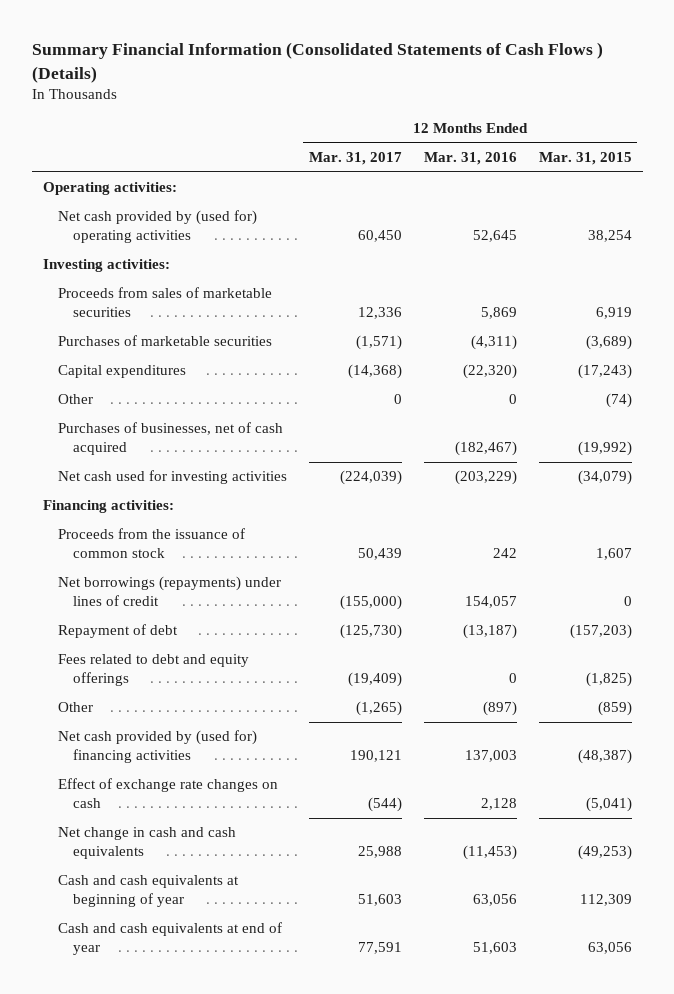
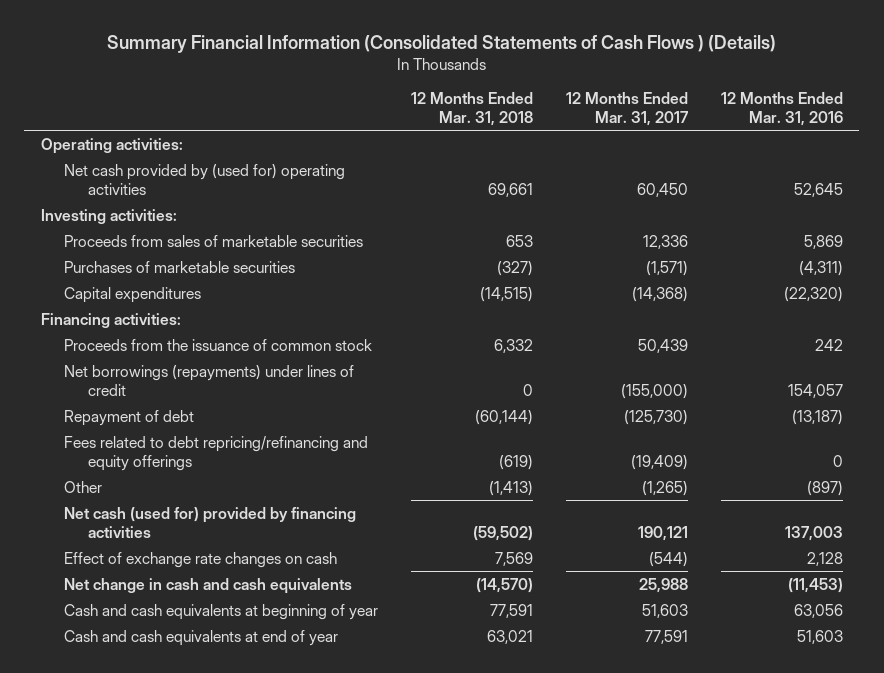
[538,152,632,166] Mar. 31, 2015 -> none
none -> [411,92,534,127] 12 Months Ended Mar. 31, 2018
[58,394,94,405] Other -> none
[58,422,284,456] Purchases of businesses, net of cash acquired -> none
[58,470,288,485] Net cash used for investing activities -> none
[58,654,250,687] Fees related to debt and equity offerings -> [64,435,369,471] Fees related to debt repricing/refinancing and equity offerings
[58,730,258,764] Net cash provided by (used for) financing activities -> [64,506,357,538] Net cash (used for) provided by financing activities

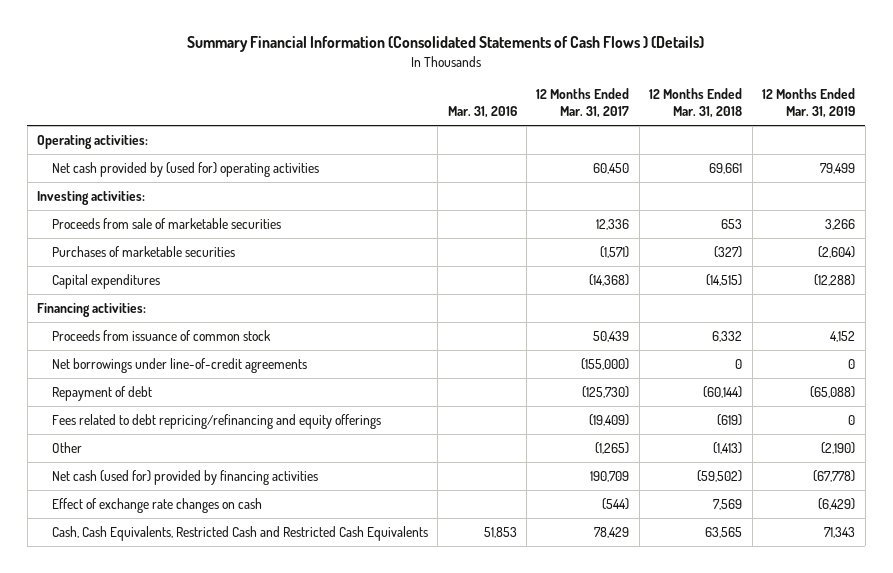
[720,92,843,127] 12 Months Ended Mar. 31, 2016 -> none
none -> [447,106,517,119] Mar. 31, 2016
none -> [762,87,856,119] 12 Months Ended Mar. 31, 2019
[64,234,364,247] Proceeds from sales of marketable securities -> [51,217,281,229] Proceeds from sale of marketable securities
[64,338,373,351] Proceeds from the issuance of common stock -> [51,329,271,341] Proceeds from issuance of common stock
[64,364,355,396] Net borrowings (repayments) under lines of credit -> [51,357,307,373] Net borrowings under line-of-credit agreements
[638,525,689,541] 190,121 -> [590,470,630,482] 190,709
[64,577,353,594] Net change in cash and cash equivalents -> none
[64,603,379,620] Cash and cash equivalents at beginning of year -> none
[64,629,339,646] Cash and cash equivalents at end of year -> none
none -> [51,525,428,541] Cash, Cash Equivalents, Restricted Cash and Restricted Cash Equivalents

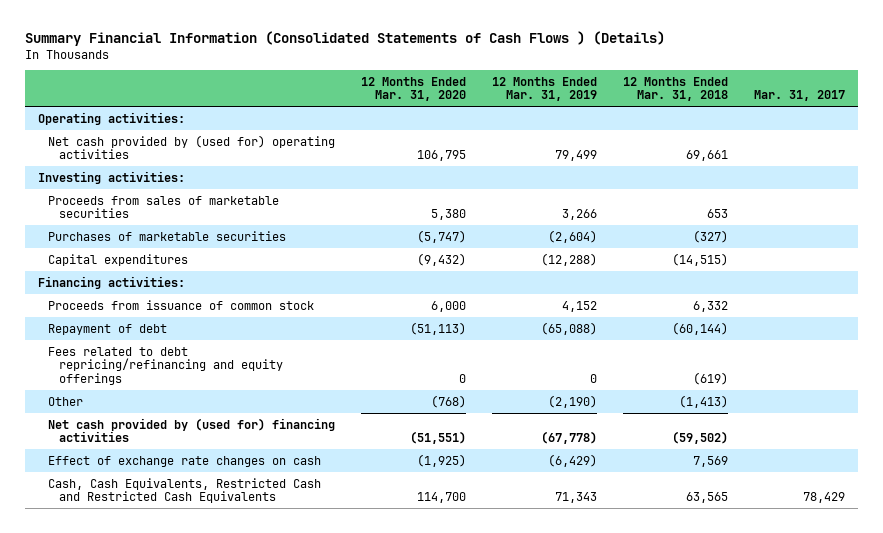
[447,106,517,119] Mar. 31, 2016 -> none
[536,87,630,119] 12 Months Ended Mar. 31, 2017 -> none
none -> [361,76,467,102] 12 Months Ended Mar. 31, 2020
none -> [754,90,846,102] Mar. 31, 2017
[51,217,281,229] Proceeds from sale of marketable securities -> [48,195,280,219] Proceeds from sales of marketable securities
[51,357,307,373] Net borrowings under line-of-credit agreements -> none
[51,469,318,485] Net cash (used for) provided by financing activities -> [48,417,336,443] Net cash provided by (used for) financing activities

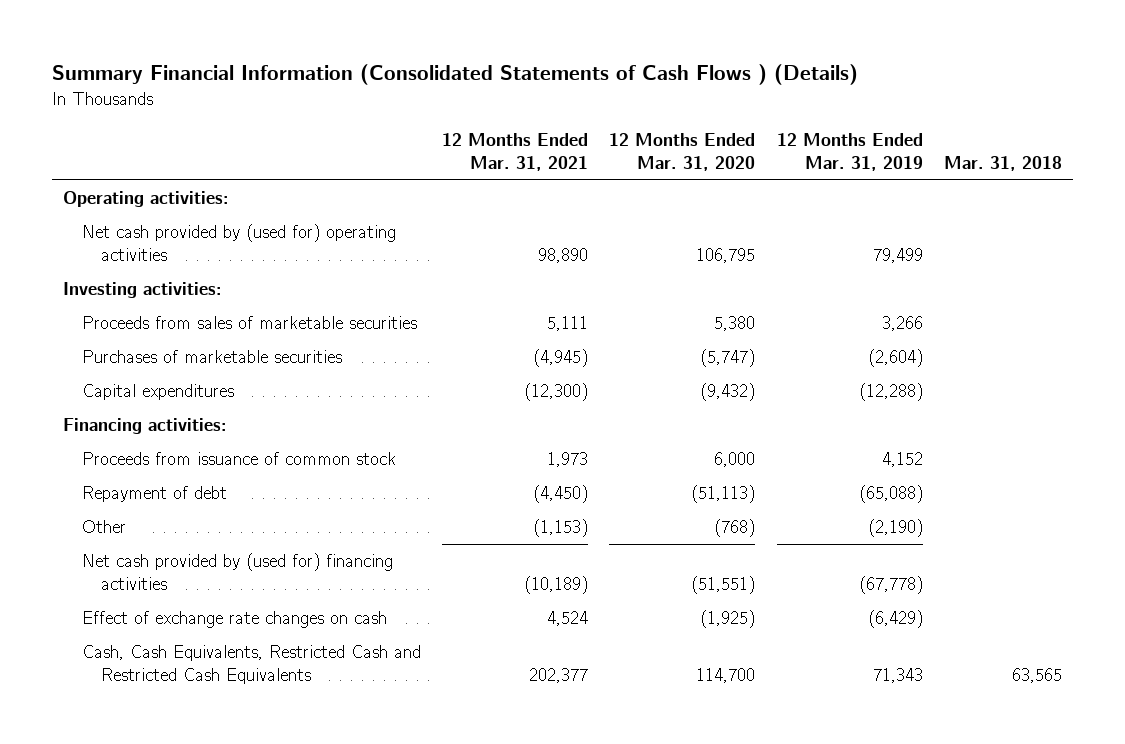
[623,76,729,102] 12 Months Ended Mar. 31, 2018 -> none
[754,90,846,102] Mar. 31, 2017 -> none
none -> [442,132,589,171] 12 Months Ended Mar. 31, 2021
none -> [944,155,1063,171] Mar. 31, 2018
[48,346,284,385] Fees related to debt repricing/refinancing and equity offerings -> none

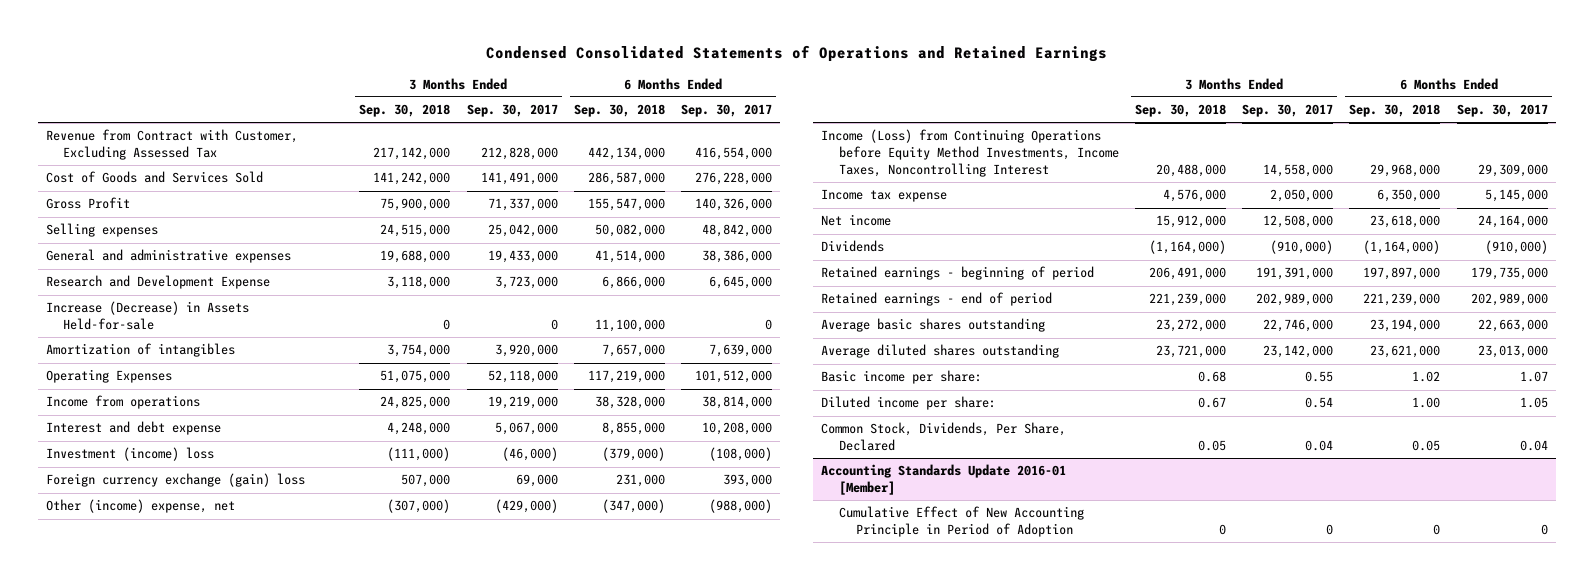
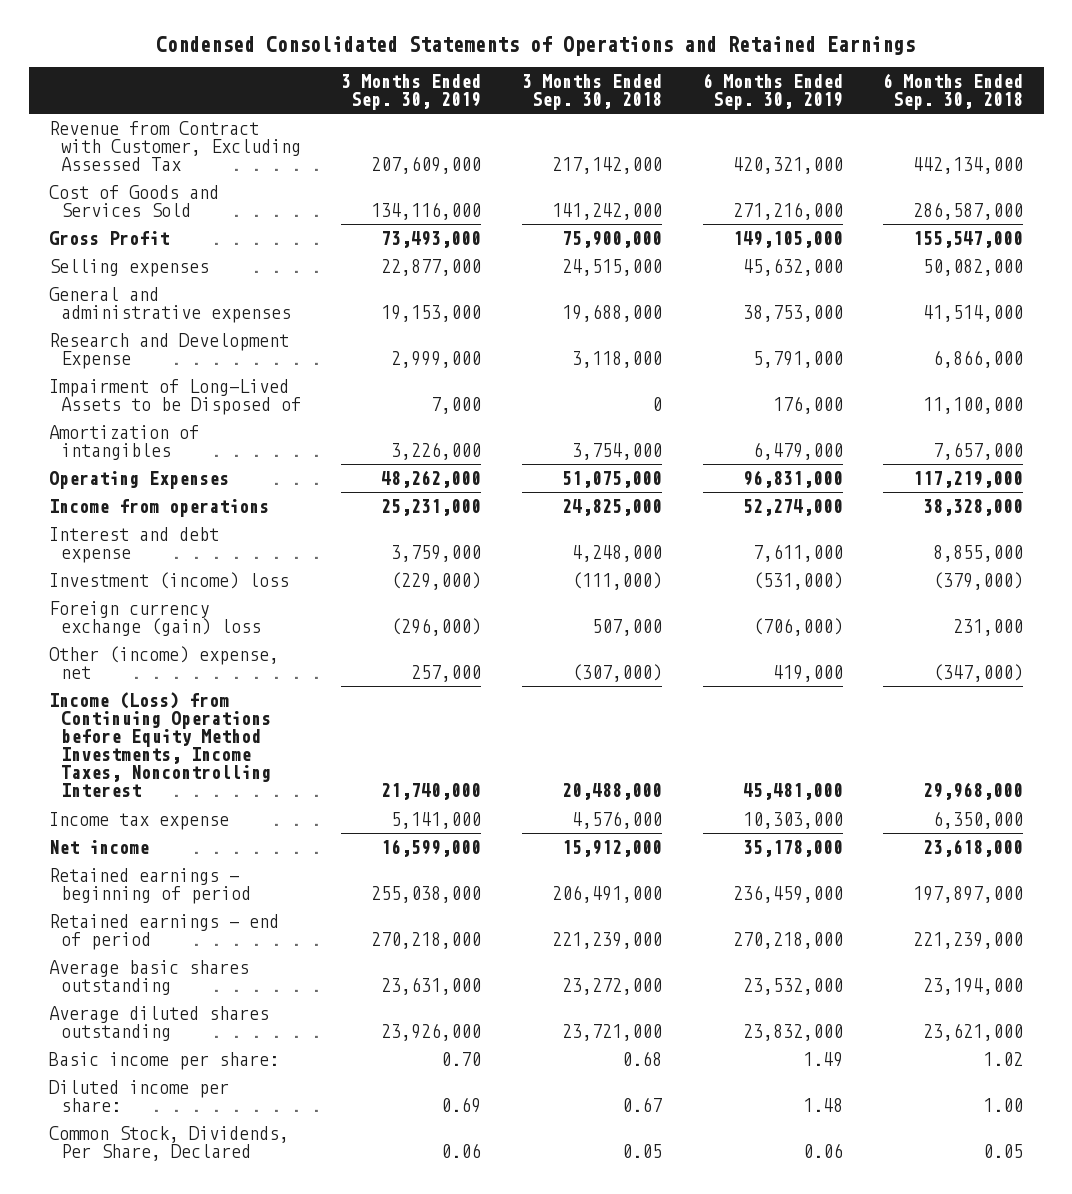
[466,104,558,118] Sep. 30, 2017 -> none
[681,104,773,118] Sep. 30, 2017 -> none
none -> [341,73,482,110] 3 Months Ended Sep. 30, 2019
none -> [702,72,843,110] 6 Months Ended Sep. 30, 2019
[45,301,249,331] Increase (Decrease) in Assets Held-for-sale -> [49,379,301,416] Impairment of Long-Lived Assets to be Disposed of
[821,240,885,253] Dividends -> none
[821,464,1067,496] Accounting Standards Update 2016-01 [Member] -> none
[838,506,1084,538] Cumulative Effect of New Accounting Principle in Period of Adoption -> none

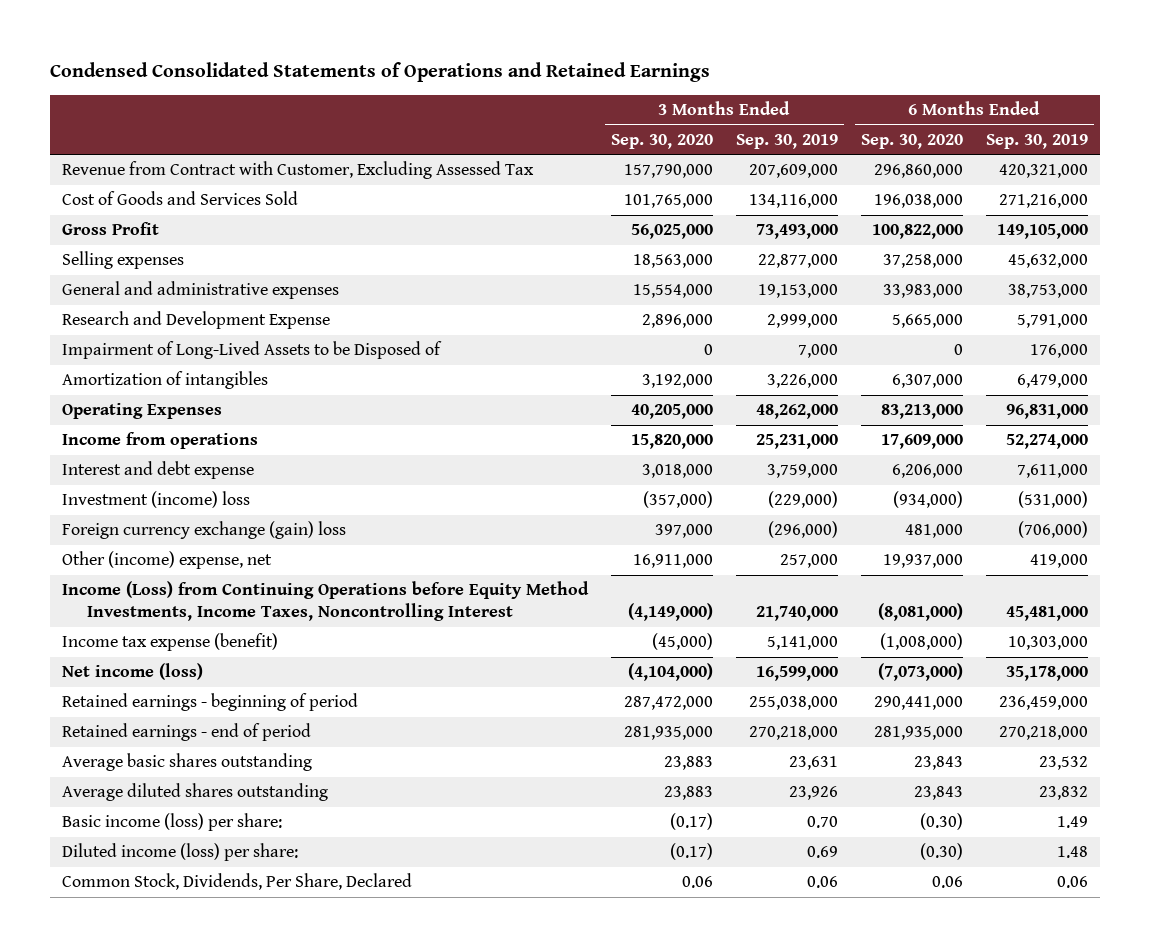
[521,73,662,110] 3 Months Ended Sep. 30, 2018 -> none
[883,72,1024,110] 6 Months Ended Sep. 30, 2018 -> none
none -> [610,133,713,149] Sep. 30, 2020
none -> [860,133,963,149] Sep. 30, 2020
[49,812,230,831] Income tax expense -> [61,633,278,652] Income tax expense (benefit)
[49,840,150,855] Net income -> [61,663,203,681] Net income (loss)
[381,977,482,996] 23,631,000 -> [788,756,838,771] 23,631
[742,978,843,996] 23,532,000 -> [1038,756,1088,771] 23,532
[381,1023,482,1042] 23,926,000 -> [788,786,838,801] 23,926
[742,1024,843,1042] 23,832,000 -> [1038,786,1088,801] 23,832
[49,1052,280,1071] Basic income per share: -> [61,813,282,832] Basic income (loss) per share:
[49,1080,230,1113] Diluted income per share: -> [61,843,298,862] Diluted income (loss) per share:

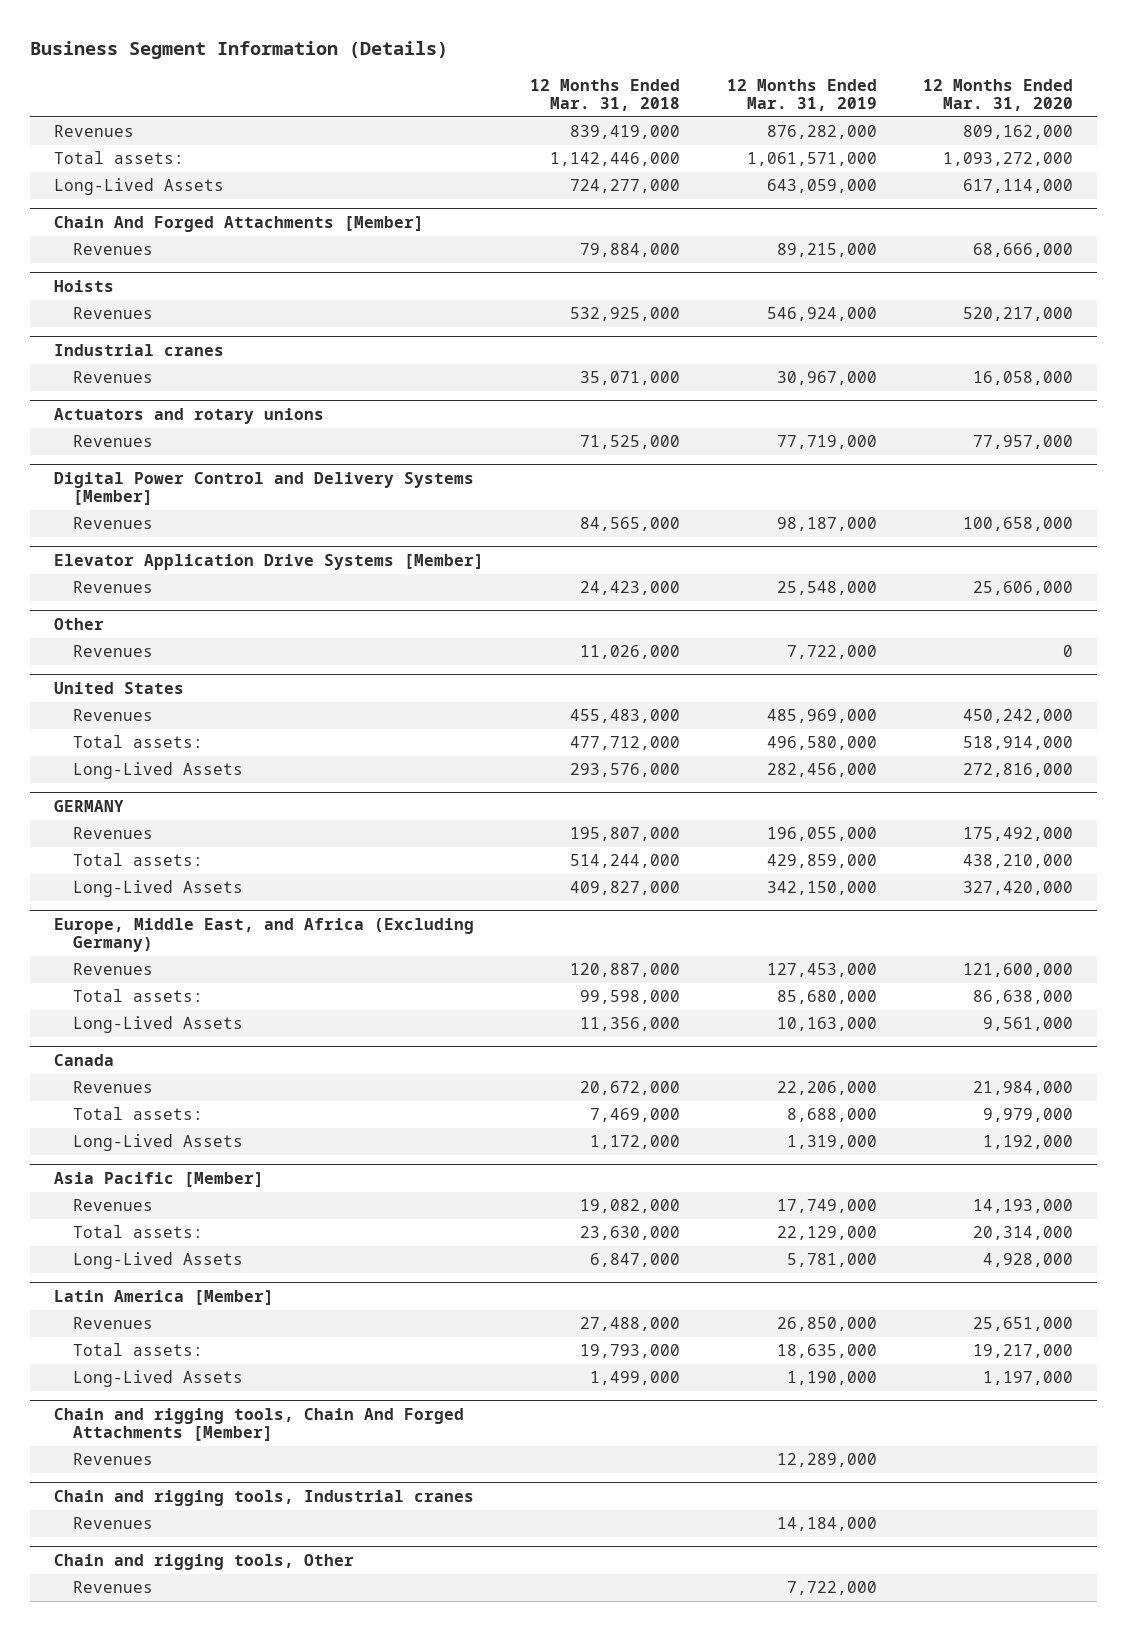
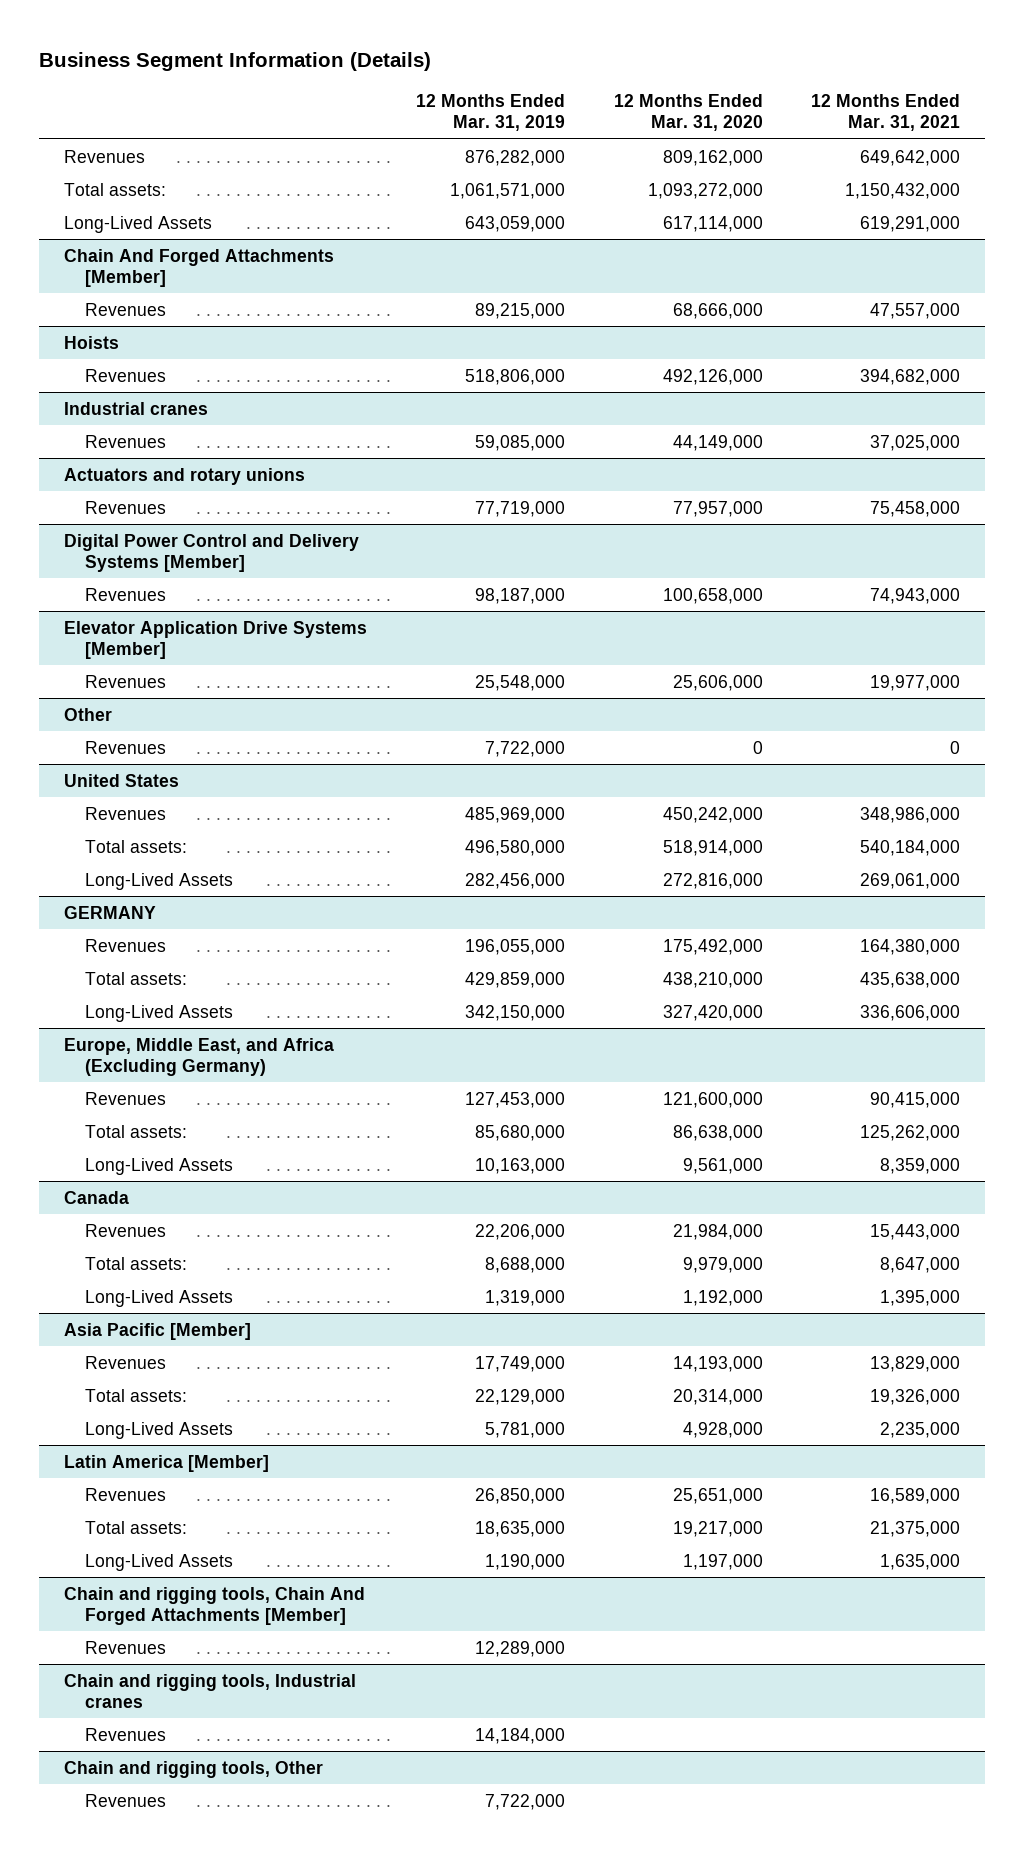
[530,78,681,111] 12 Months Ended Mar. 31, 2018 -> none
none -> [811,93,961,132] 12 Months Ended Mar. 31, 2021
[766,307,877,322] 546,924,000 -> [464,368,565,385] 518,806,000
[963,307,1074,322] 520,217,000 -> [662,368,763,385] 492,126,000
[776,371,877,386] 30,967,000 -> [474,434,565,451] 59,085,000
[973,371,1074,386] 16,058,000 -> [672,434,763,451] 44,149,000

